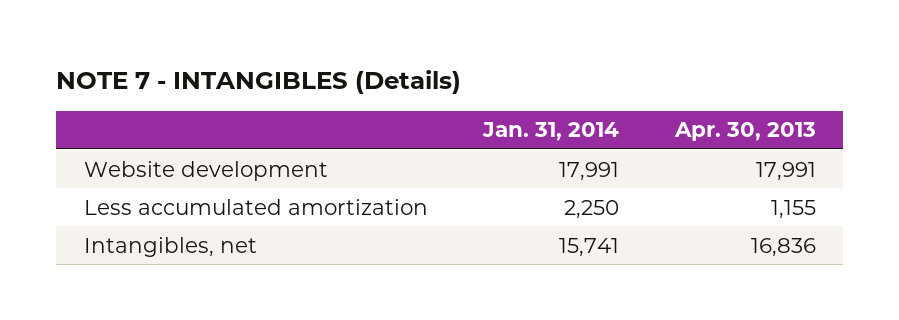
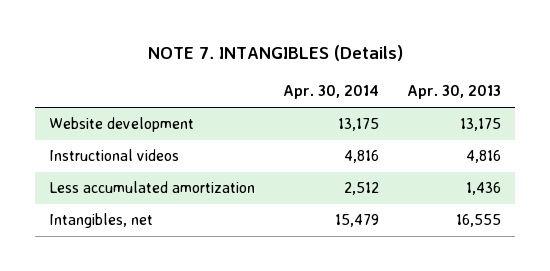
[55,70,461,95] NOTE 7 - INTANGIBLES (Details) -> [147,45,403,62] NOTE 7. INTANGIBLES (Details)
[482,122,620,142] Jan. 31, 2014 -> none
none -> [282,85,379,100] Apr. 30, 2014
[755,161,816,181] 17,991 -> [459,118,501,132] 13,175
none -> [49,149,180,162] Instructional videos
[770,199,816,219] 1,155 -> [465,182,501,196] 1,436
[750,237,816,257] 16,836 -> [455,214,501,228] 16,555

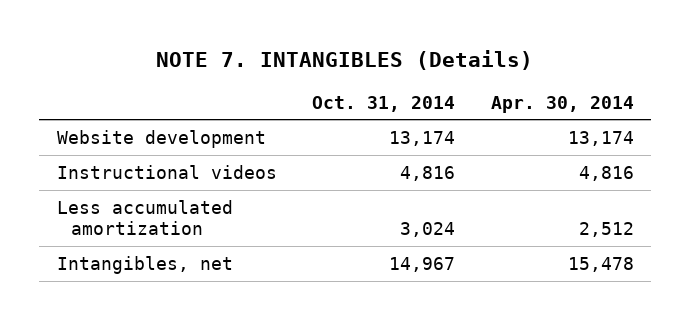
[406,85,501,100] Apr. 30, 2013 -> none
none -> [312,95,456,112] Oct. 31, 2014
[337,118,379,132] 13,175 -> [567,130,634,146] 13,174
[334,214,379,228] 15,479 -> [567,256,634,272] 15,478

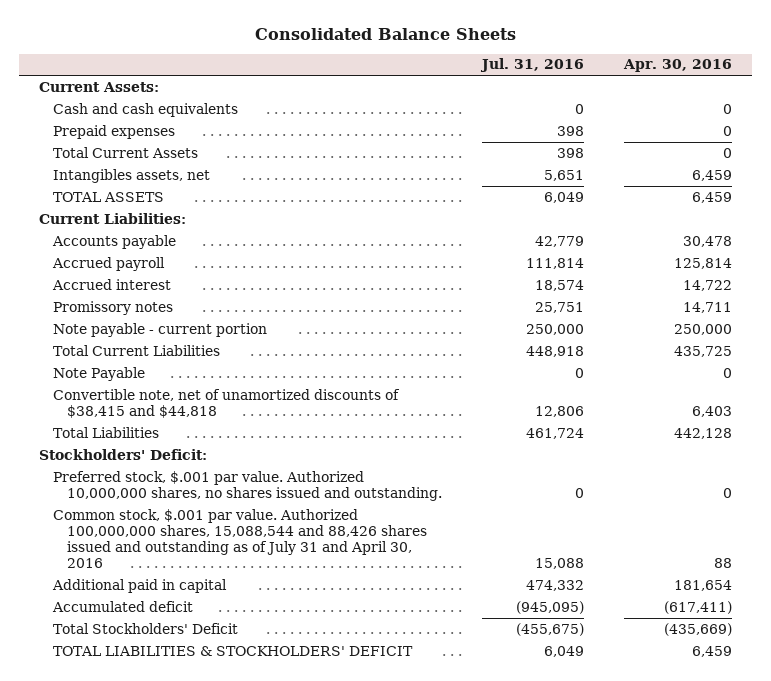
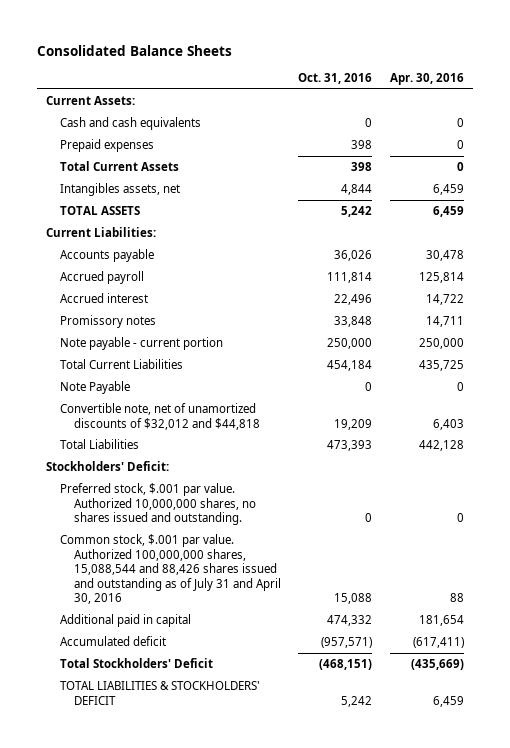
[479,58,584,73] Jul. 31, 2016 -> none
none -> [298,73,373,85] Oct. 31, 2016
[52,388,400,419] Convertible note, net of unamortized discounts of $38,415 and $44,818 -> [60,403,260,430] Convertible note, net of unamortized discounts of $32,012 and $44,818

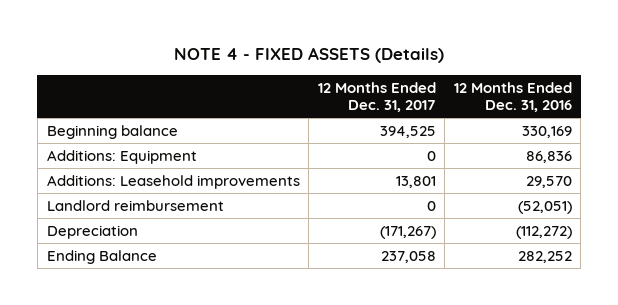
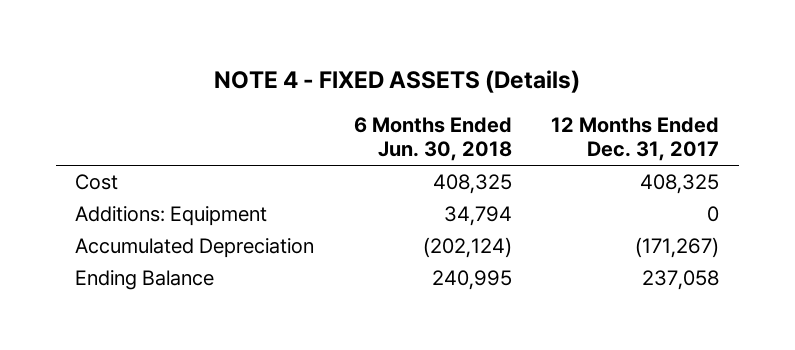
[453,81,572,113] 12 Months Ended Dec. 31, 2016 -> none
none -> [353,116,512,162] 6 Months Ended Jun. 30, 2018
[46,124,178,139] Beginning balance -> none
none -> [75,174,119,191] Cost
[46,174,300,189] Additions: Leasehold improvements -> none
[46,199,224,211] Landlord reimbursement -> none
[46,224,138,239] Depreciation -> [75,238,315,259] Accumulated Depreciation

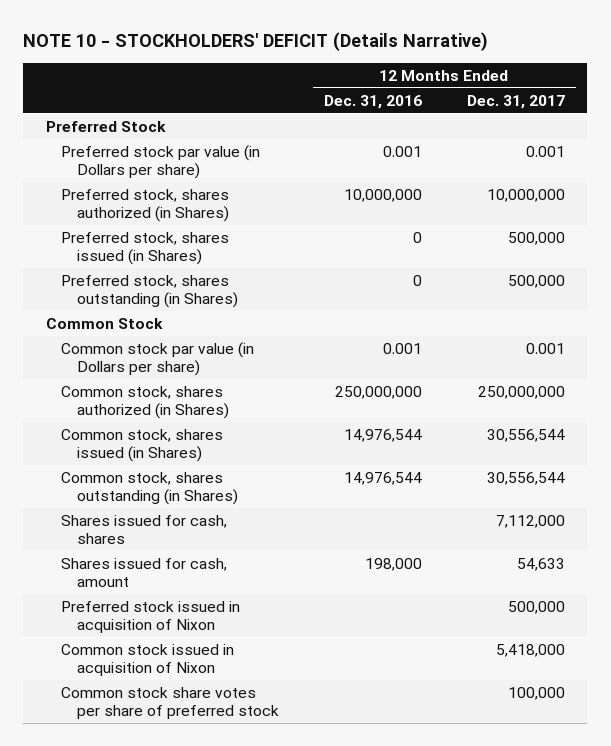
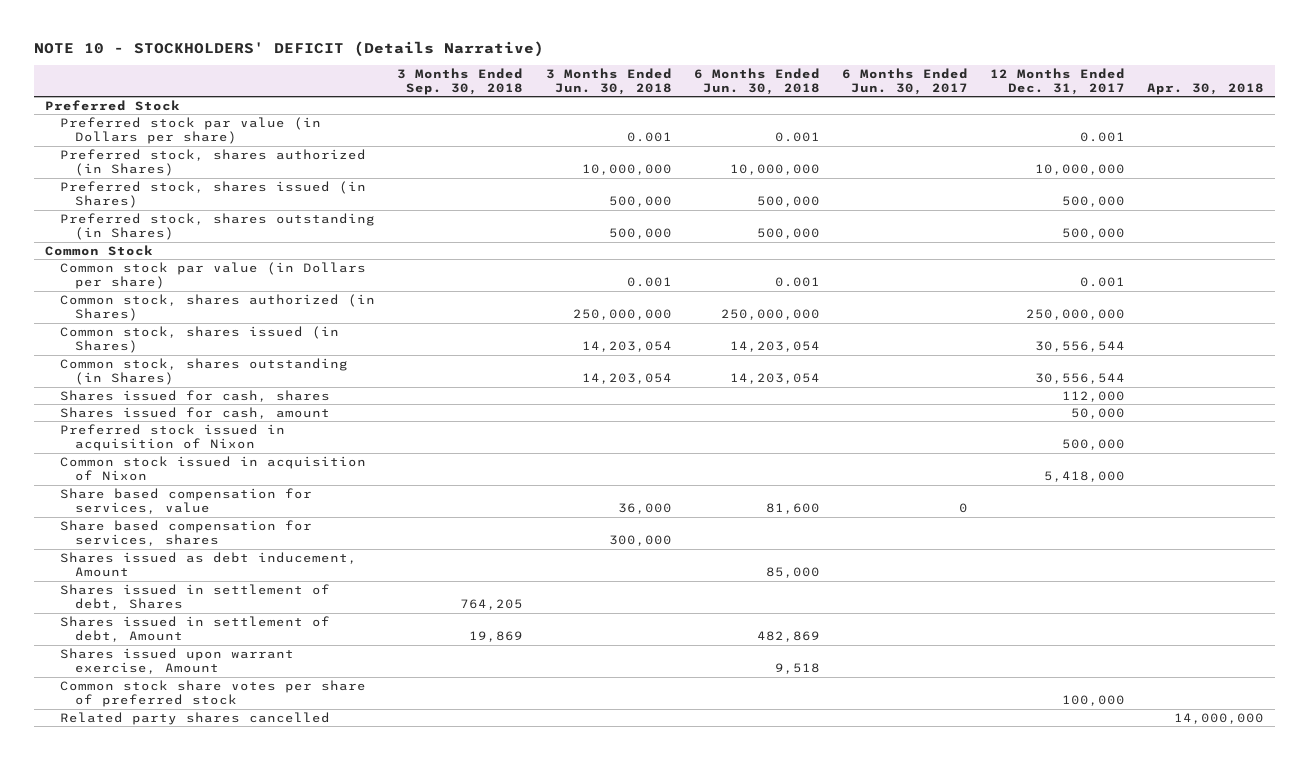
[323,94,422,109] Dec. 31, 2016 -> none
none -> [397,67,524,95] 3 Months Ended Sep. 30, 2018
none -> [545,67,672,95] 3 Months Ended Jun. 30, 2018
none -> [693,67,820,95] 6 Months Ended Jun. 30, 2018
none -> [841,67,968,95] 6 Months Ended Jun. 30, 2017
none -> [1147,82,1265,95] Apr. 30, 2018
[495,514,565,528] 7,112,000 -> [1062,390,1126,402] 112,000
[516,557,565,571] 54,633 -> [1071,407,1126,419] 50,000
none -> [60,487,313,515] Share based compensation for services, value
none -> [60,519,313,547] Share based compensation for services, shares
none -> [60,551,358,578] Shares issued as debt inducement, Amount
none -> [60,583,331,611] Shares issued in settlement of debt, Shares
none -> [60,615,331,643] Shares issued in settlement of debt, Amount
none -> [60,647,295,675] Shares issued upon warrant exercise, Amount
none -> [60,711,331,725] Related party shares cancelled

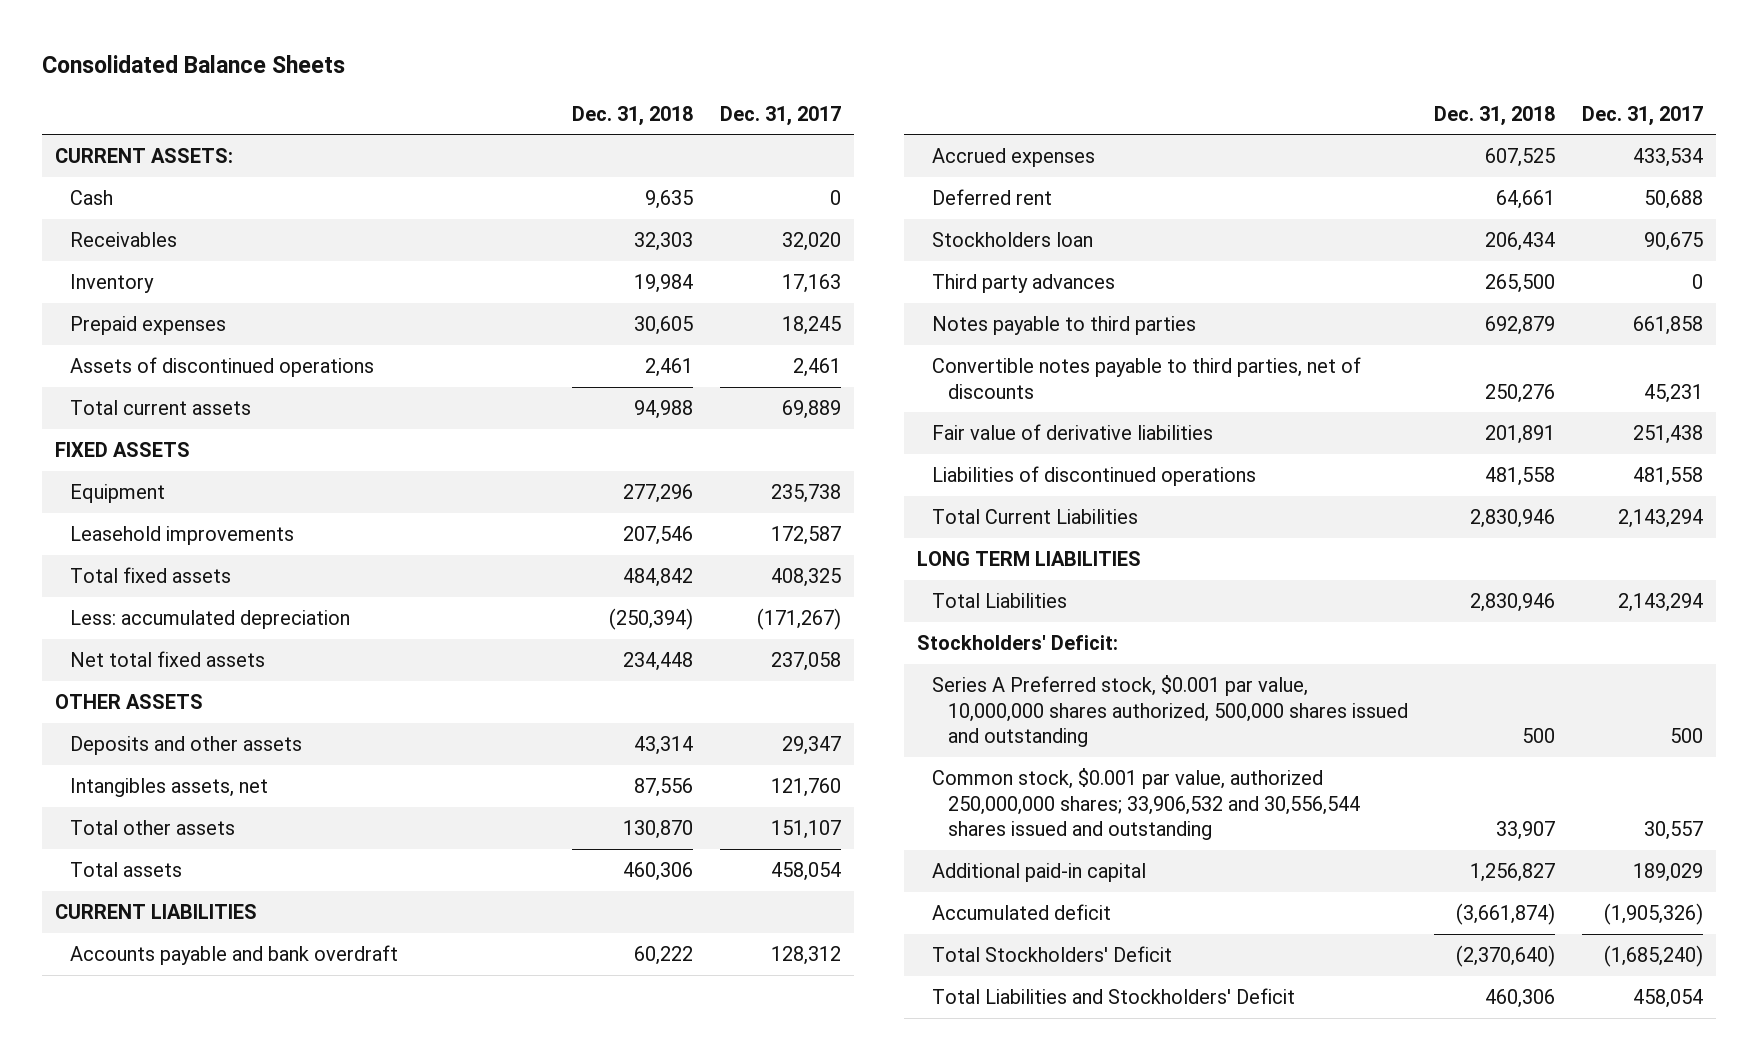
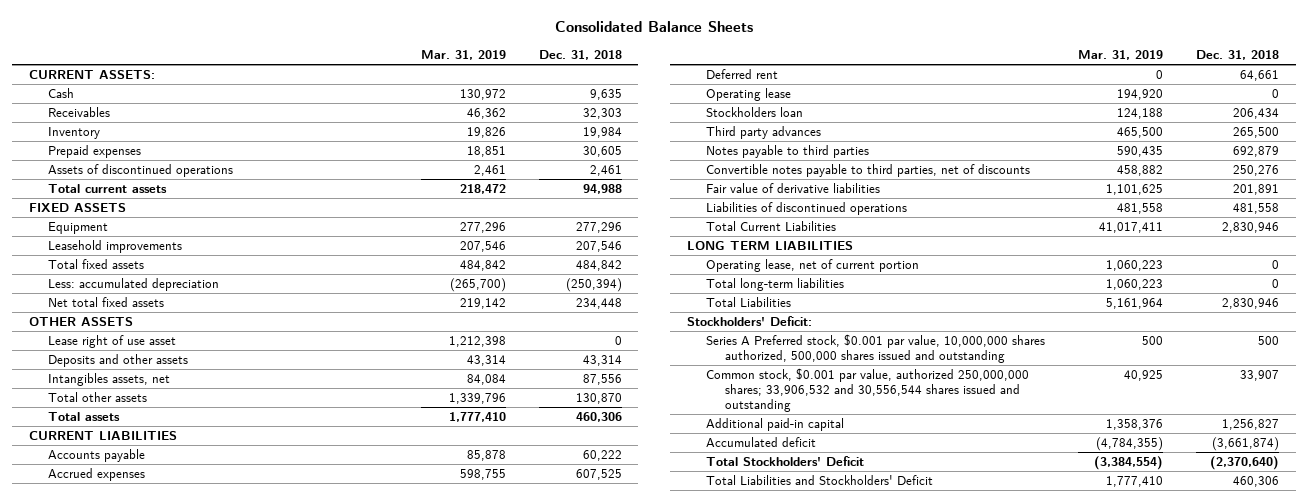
[719,105,841,126] Dec. 31, 2017 -> none
none -> [420,49,506,60] Mar. 31, 2019
none -> [48,335,177,349] Lease right of use asset
[70,944,399,965] Accounts payable and bank overdraft -> [48,449,146,463] Accounts payable
none -> [705,88,791,102] Operating lease
none -> [705,259,919,273] Operating lease, net of current portion
none -> [705,278,844,292] Total long-term liabilities

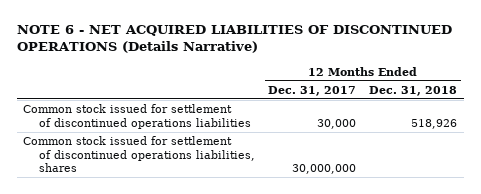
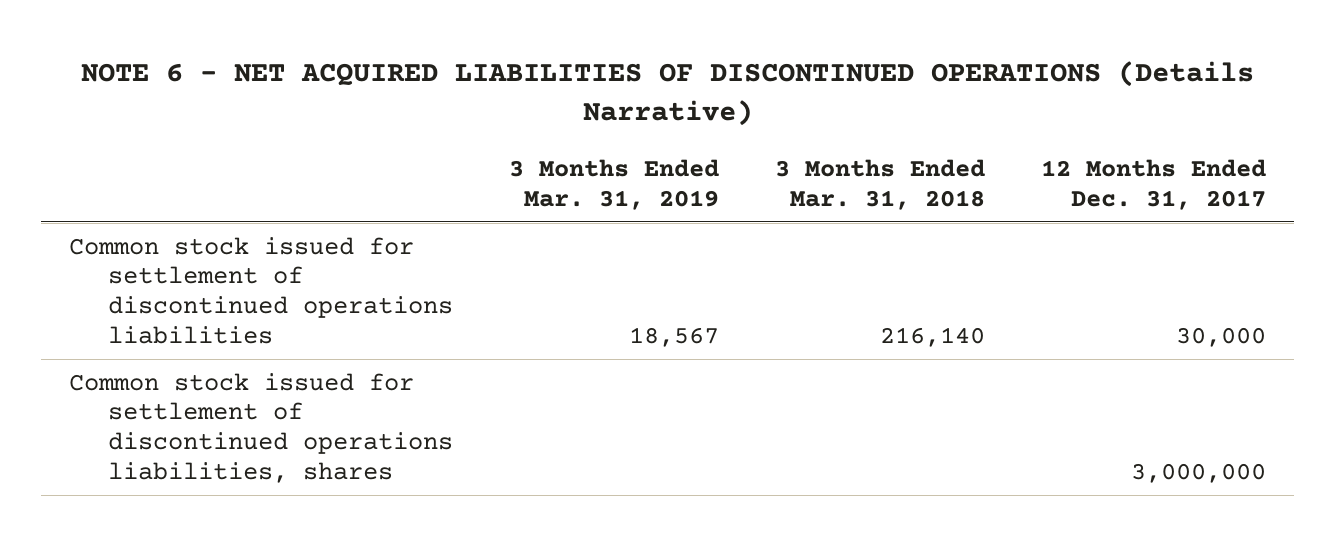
[369,85,458,96] Dec. 31, 2018 -> none
none -> [508,158,719,210] 3 Months Ended Mar. 31, 2019
none -> [774,158,985,210] 3 Months Ended Mar. 31, 2018
[291,164,356,175] 30,000,000 -> [1131,463,1267,484] 3,000,000

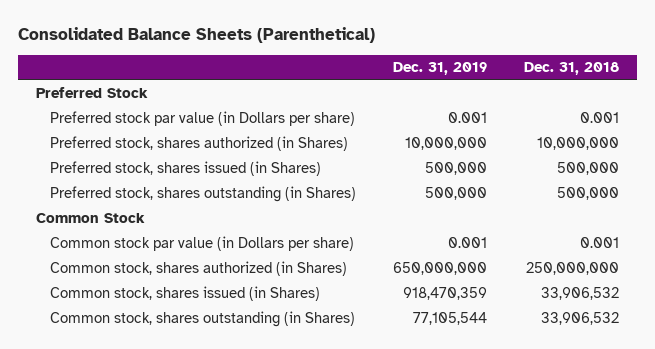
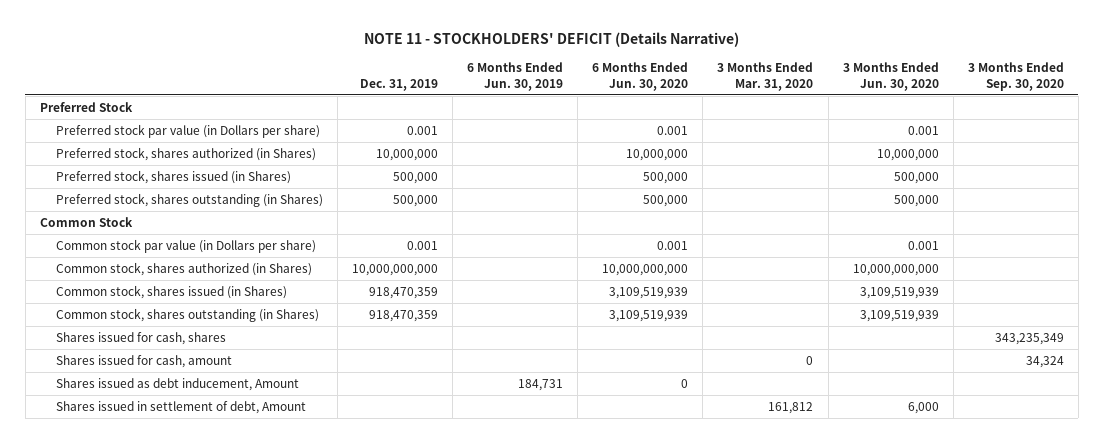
[17,27,375,44] Consolidated Balance Sheets (Parenthetical) -> [363,32,739,48] NOTE 11 - STOCKHOLDERS' DEFICIT (Details Narrative)
[523,62,619,76] Dec. 31, 2018 -> none
none -> [467,62,564,91] 6 Months Ended Jun. 30, 2019
none -> [592,62,689,91] 6 Months Ended Jun. 30, 2020
none -> [717,62,814,91] 3 Months Ended Mar. 31, 2020
none -> [842,62,939,91] 3 Months Ended Jun. 30, 2020
none -> [967,62,1064,91] 3 Months Ended Sep. 30, 2020
[392,262,487,276] 650,000,000 -> [352,263,439,276] 10,000,000,000
[412,312,487,326] 77,105,544 -> [369,309,439,322] 918,470,359
none -> [56,331,227,345] Shares issued for cash, shares
none -> [56,354,233,368] Shares issued for cash, amount
none -> [56,377,300,391] Shares issued as debt inducement, Amount
none -> [56,400,307,414] Shares issued in settlement of debt, Amount

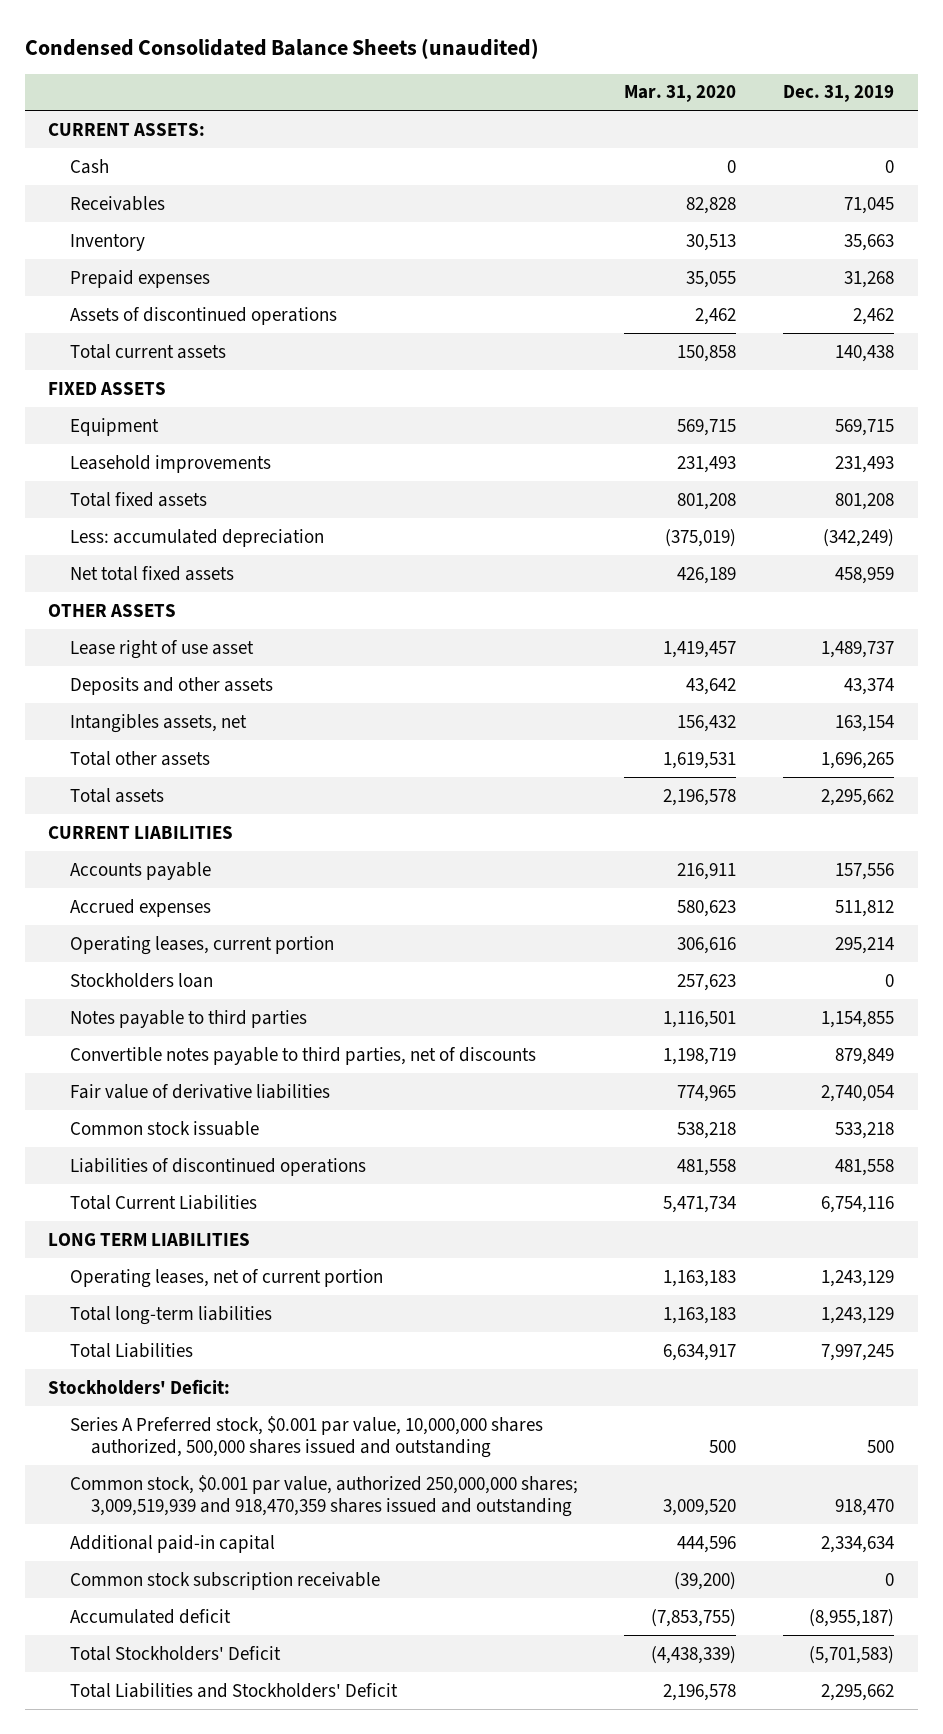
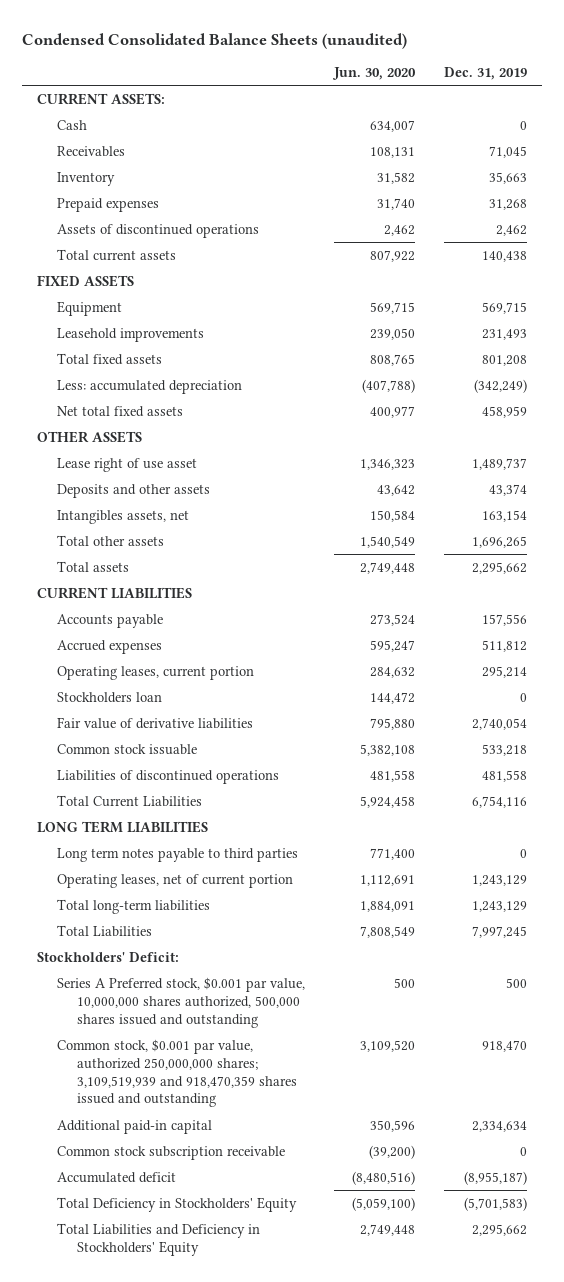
[624,85,737,103] Mar. 31, 2020 -> none
none -> [331,66,416,80] Jun. 30, 2020
[69,1009,307,1028] Notes payable to third parties -> none
[69,1046,536,1065] Convertible notes payable to third parties, net of discounts -> none
none -> [56,847,298,862] Long term notes payable to third parties
[69,1474,578,1517] Common stock, $0.001 par value, authorized 250,000,000 shares; 3,009,519,939 and 918,470,359 shares issued and outstanding -> [56,1038,297,1108] Common stock, $0.001 par value, authorized 250,000,000 shares; 3,109,519,939 and 918,470,359 shares issued and outstanding
[69,1645,281,1661] Total Stockholders' Deficit -> [56,1196,297,1212] Total Deficiency in Stockholders' Equity
[69,1682,398,1698] Total Liabilities and Stockholders' Deficit -> [56,1222,260,1256] Total Liabilities and Deficiency in Stockholders' Equity

